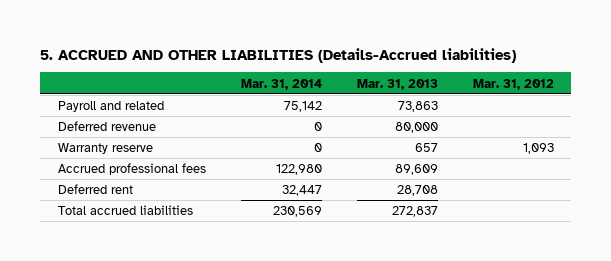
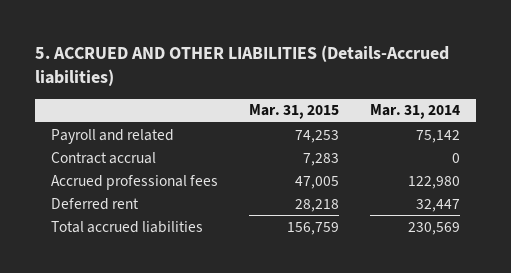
[356,78,438,90] Mar. 31, 2013 -> none
[472,78,554,90] Mar. 31, 2012 -> none
none -> [248,104,339,120] Mar. 31, 2015
[57,121,156,132] Deferred revenue -> none
[57,143,153,155] Warranty reserve -> none
none -> [50,151,156,164] Contract accrual

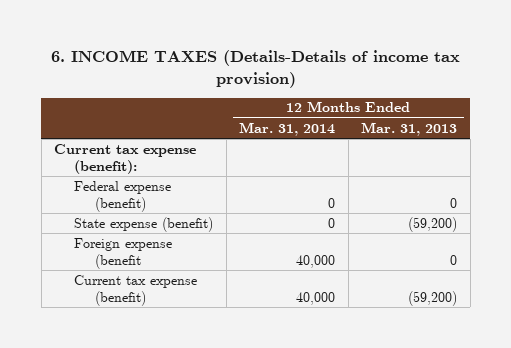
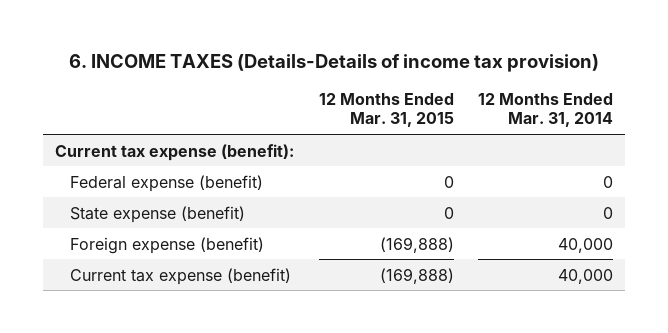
[361,121,458,136] Mar. 31, 2013 -> none
none -> [318,93,454,128] 12 Months Ended Mar. 31, 2015
[74,237,173,269] Foreign expense (benefit -> [70,236,265,254] Foreign expense (benefit)

